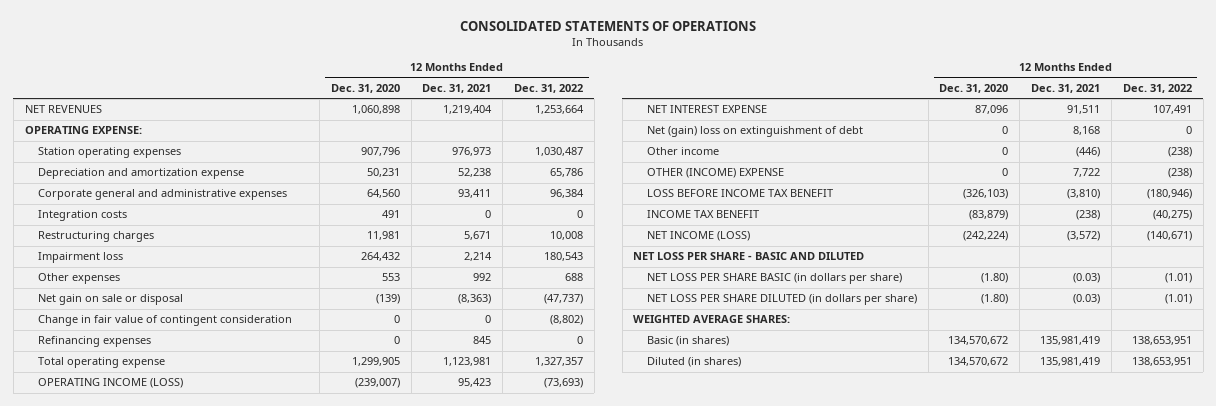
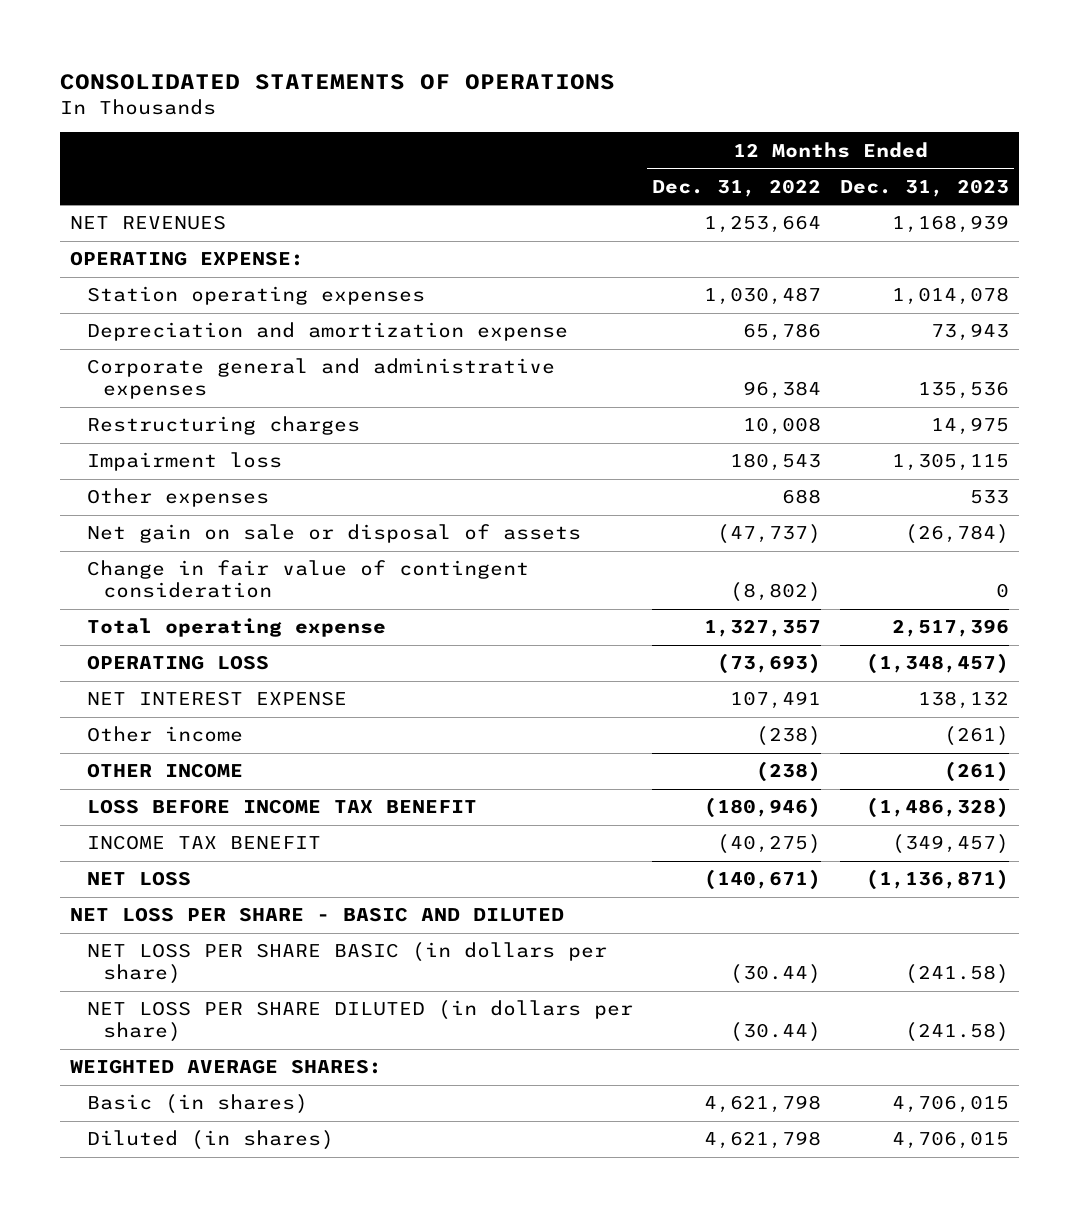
[330,83,400,93] Dec. 31, 2020 -> none
[422,83,492,93] Dec. 31, 2021 -> none
none -> [840,178,1010,197] Dec. 31, 2023
[38,210,128,222] Integration costs -> none
[38,294,184,306] Net gain on sale or disposal -> [86,524,581,544] Net gain on sale or disposal of assets
[38,336,152,348] Refinancing expenses -> none
[38,378,184,389] OPERATING INCOME (LOSS) -> [86,655,269,671] OPERATING LOSS
[646,126,863,138] Net (gain) loss on extinguishment of debt -> none
[646,168,784,179] OTHER (INCOME) EXPENSE -> [86,763,243,779] OTHER INCOME
[646,231,750,242] NET INCOME (LOSS) -> [86,871,191,887] NET LOSS
[1164,273,1192,284] (1.01) -> [729,964,821,985] (30.44)
[1164,294,1192,305] (1.01) -> [729,1022,821,1043] (30.44)
[1131,336,1192,346] 138,653,951 -> [703,1095,821,1114] 4,621,798
[1131,357,1192,367] 138,653,951 -> [703,1131,821,1150] 4,621,798

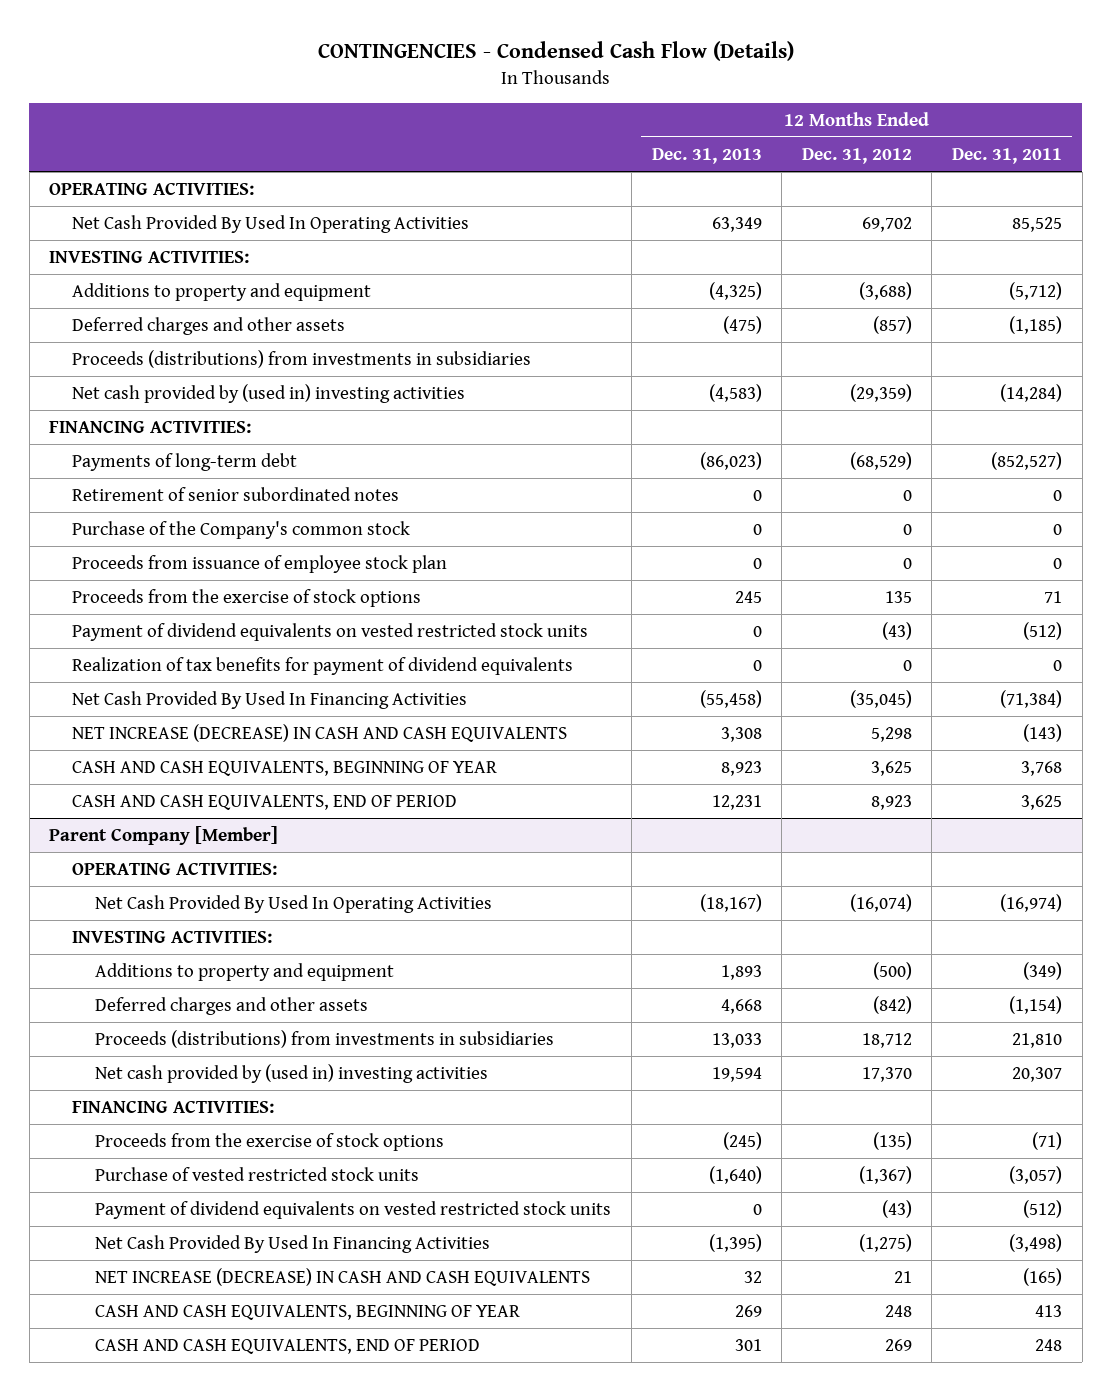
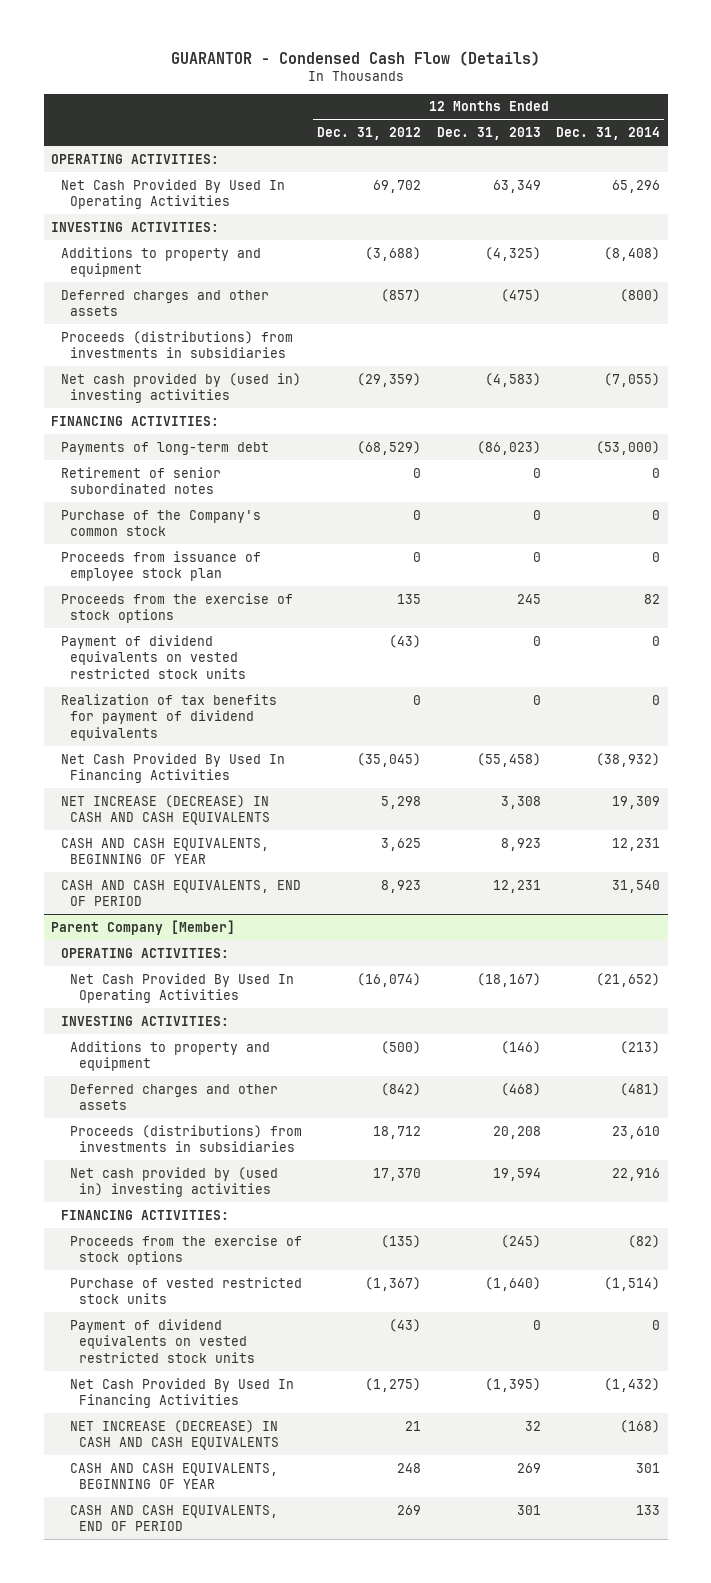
[317,41,794,62] CONTINGENCIES - Condensed Cash Flow (Details) -> [170,50,540,66] GUARANTOR - Condensed Cash Flow (Details)
[952,147,1063,164] Dec. 31, 2011 -> none
none -> [556,126,661,140] Dec. 31, 2014
[720,964,762,980] 1,893 -> [500,1040,541,1054] (146)
[720,998,762,1014] 4,668 -> [500,1082,541,1096] (468)
[711,1032,762,1048] 13,033 -> [492,1125,541,1139] 20,208

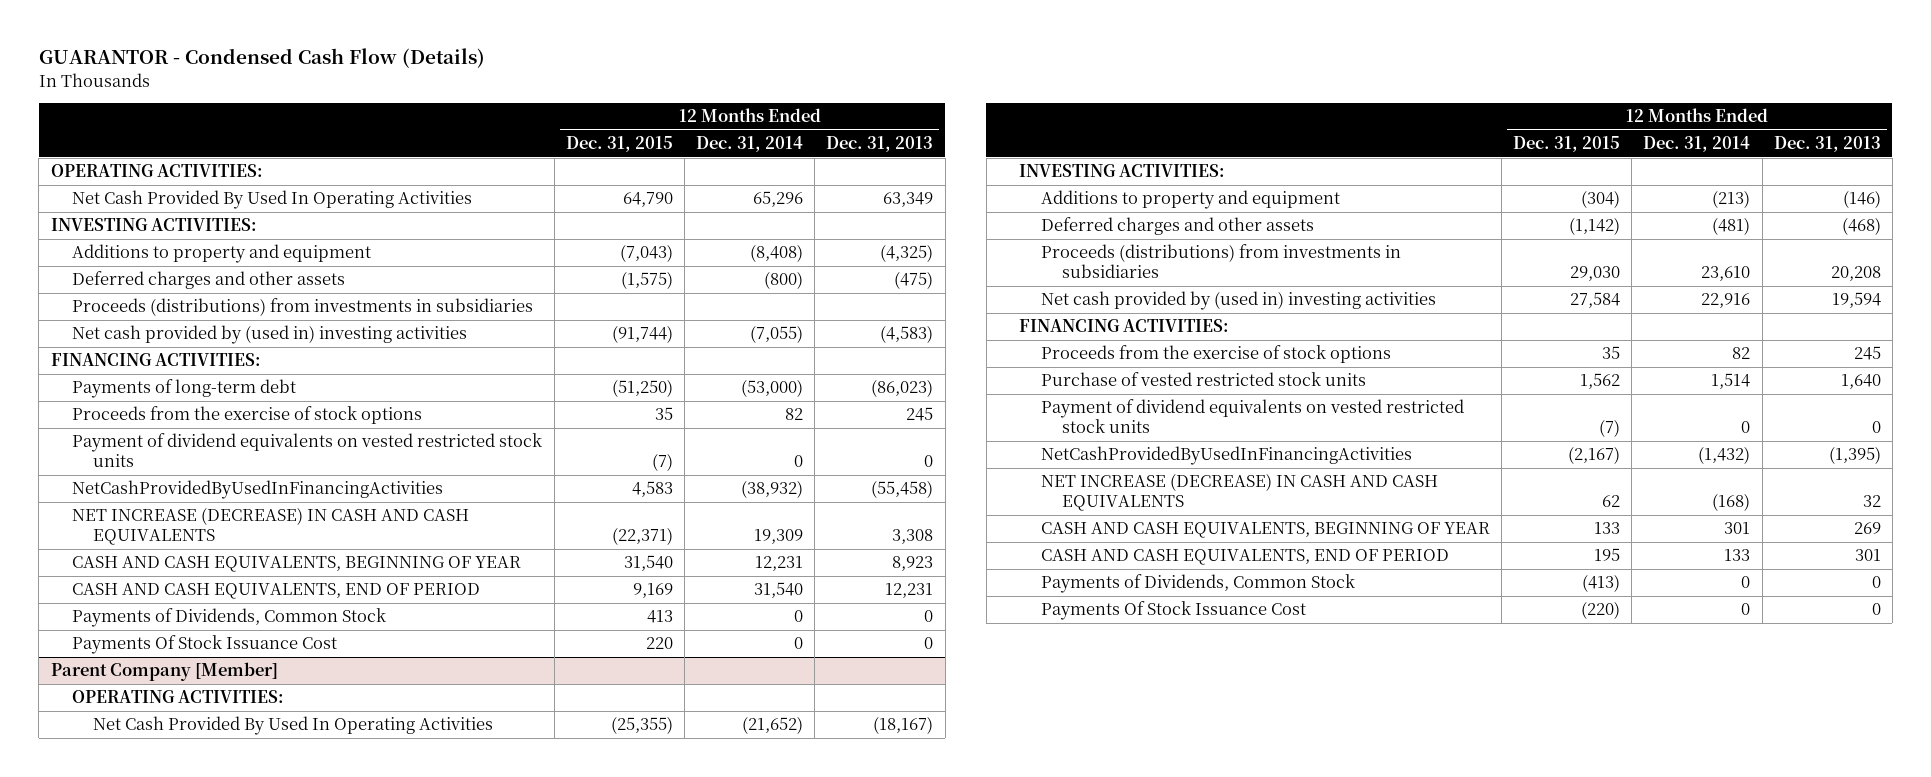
[317,126,422,140] Dec. 31, 2012 -> none
none -> [565,136,673,153] Dec. 31, 2015
[60,466,221,495] Retirement of senior subordinated notes -> none
[60,509,261,537] Purchase of the Company's common stock -> none
[60,550,261,582] Proceeds from issuance of employee stock plan -> none
[60,693,277,741] Realization of tax benefits for payment of dividend equivalents -> none
[60,752,285,784] Net Cash Provided By Used In Financing Activities -> [71,480,443,500] NetCashProvidedByUsedInFinancingActivities
none -> [71,608,386,628] Payments of Dividends, Common Stock
none -> [71,635,337,655] Payments Of Stock Issuance Cost
[500,1234,541,1248] (245) -> [1853,346,1881,361] 245
[628,1234,661,1248] (82) -> [1732,347,1751,360] 82
[484,1276,541,1291] (1,640) -> [1840,374,1881,390] 1,640
[604,1276,661,1291] (1,514) -> [1711,373,1751,390] 1,514
[69,1377,294,1409] Net Cash Provided By Used In Financing Activities -> [1040,446,1412,466] NetCashProvidedByUsedInFinancingActivities
none -> [1040,574,1355,594] Payments of Dividends, Common Stock
none -> [1040,601,1306,621] Payments Of Stock Issuance Cost

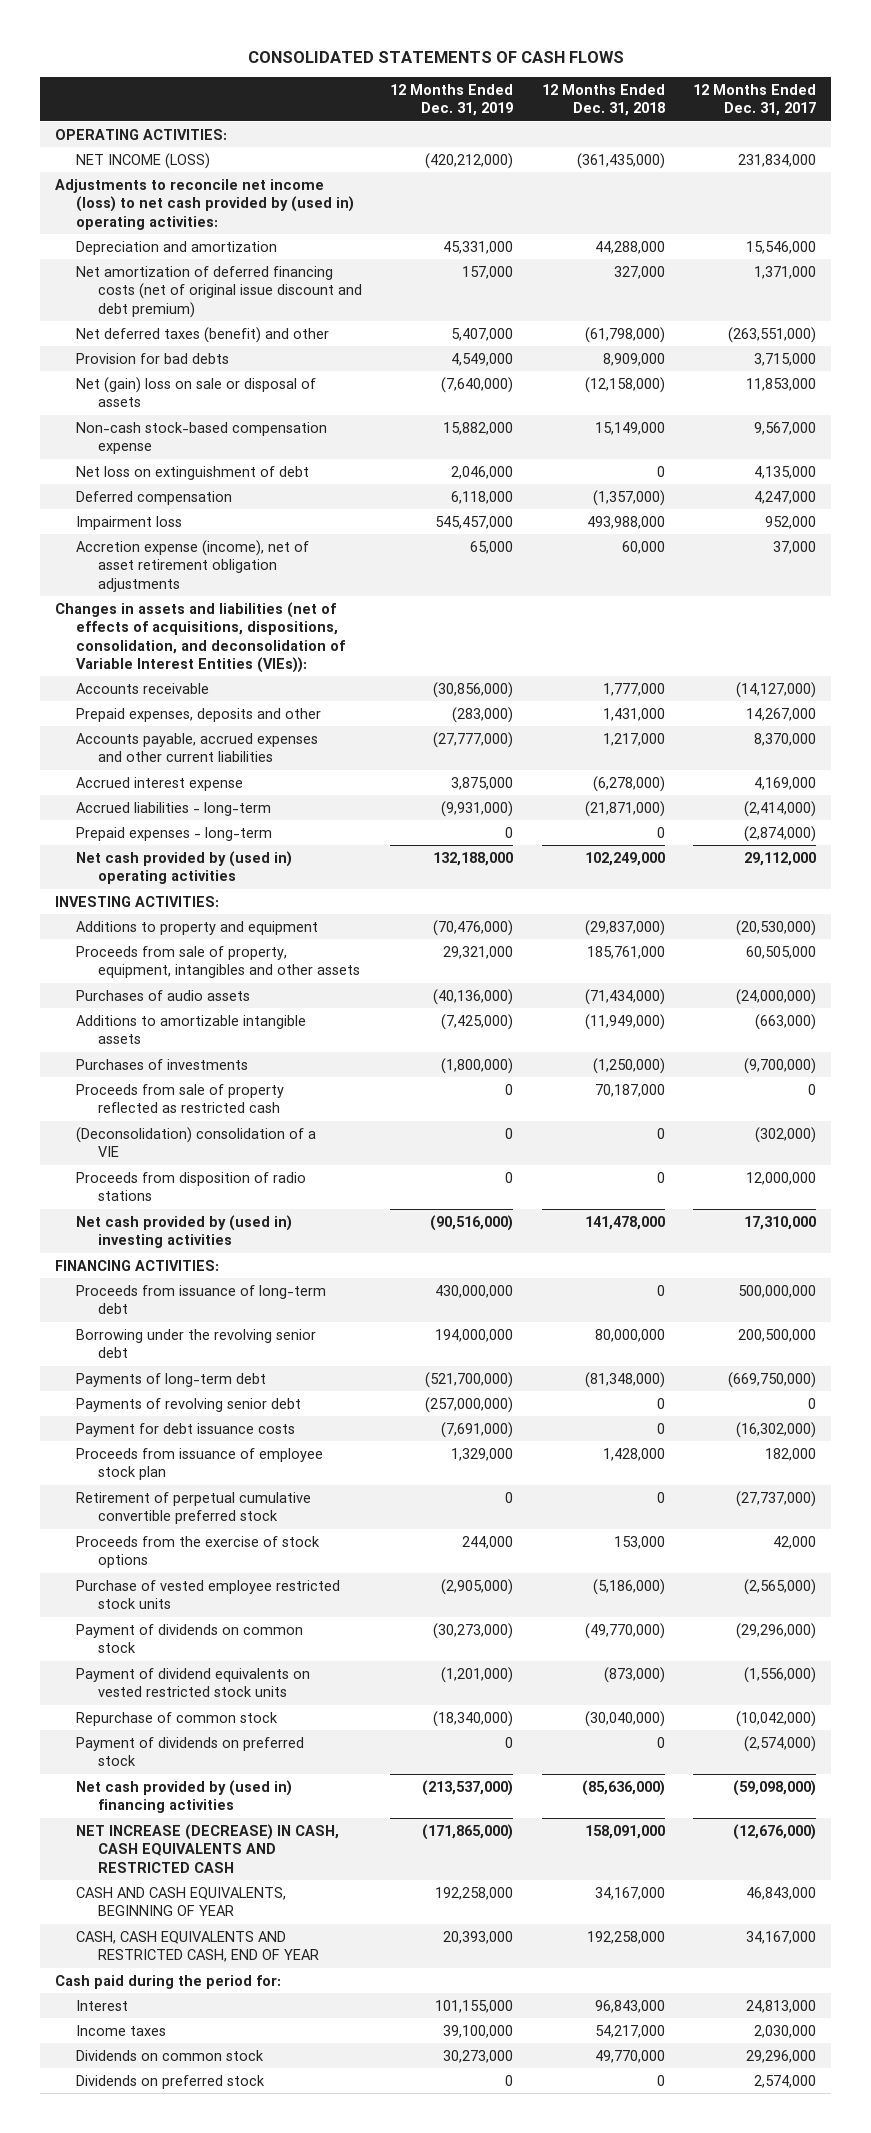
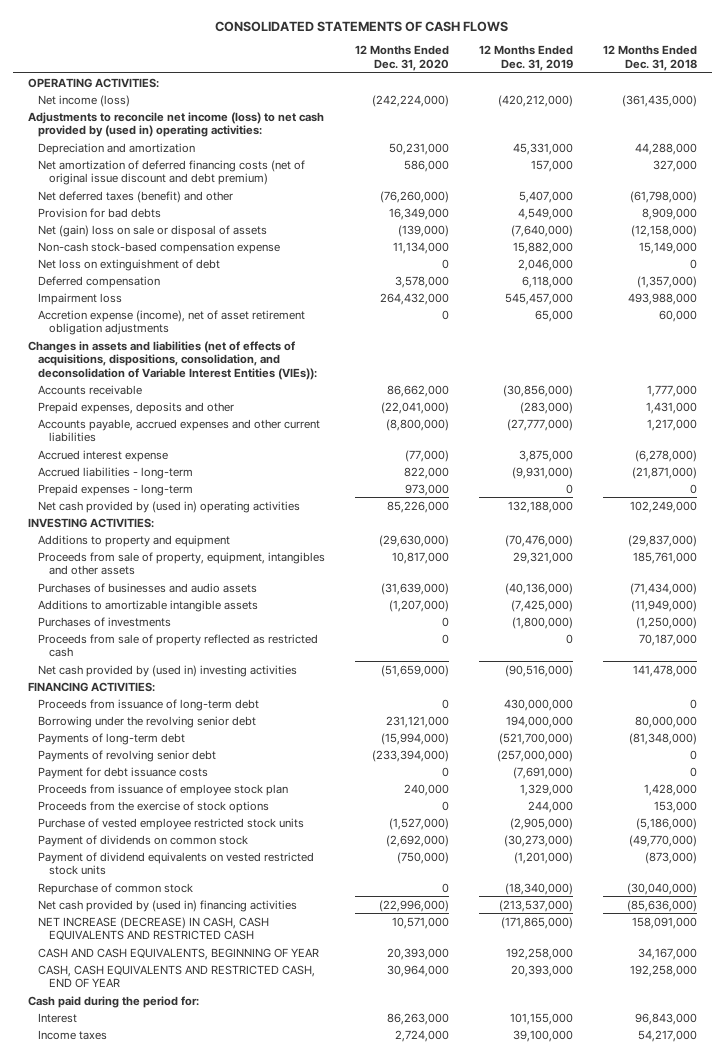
[693,83,817,116] 12 Months Ended Dec. 31, 2017 -> none
none -> [355,45,450,71] 12 Months Ended Dec. 31, 2020
[76,152,211,169] NET INCOME (LOSS) -> [38,94,131,107] Net income (loss)
[76,989,251,1001] Purchases of audio assets -> [38,582,258,593] Purchases of businesses and audio assets
[76,1126,317,1158] (Deconsolidation) consolidation of a VIE -> none
[76,1171,307,1202] Proceeds from disposition of radio stations -> none
[76,1491,312,1525] Retirement of perpetual cumulative convertible preferred stock -> none
[76,1736,305,1767] Payment of dividends on preferred stock -> none
[76,2049,265,2061] Dividends on common stock -> none
[76,2074,266,2089] Dividends on preferred stock -> none

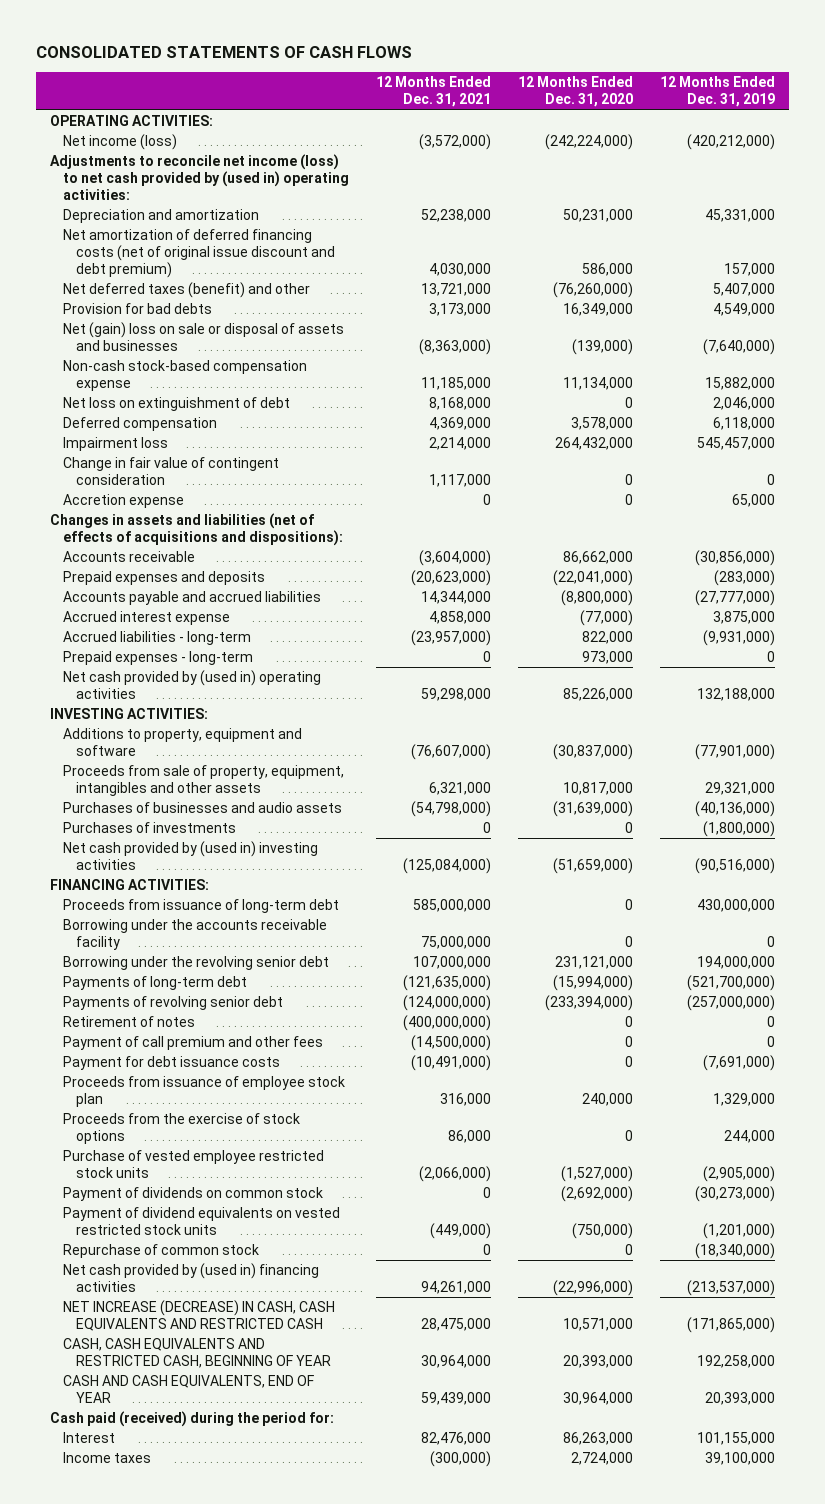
[602,45,697,71] 12 Months Ended Dec. 31, 2018 -> none
none -> [376,76,492,108] 12 Months Ended Dec. 31, 2021
[38,224,268,237] Net (gain) loss on sale or disposal of assets -> [63,322,345,352] Net (gain) loss on sale or disposal of assets and businesses
none -> [63,457,280,486] Change in fair value of contingent consideration
[38,309,306,336] Accretion expense (income), net of asset retirement obligation adjustments -> [63,494,185,509] Accretion expense
[27,340,318,380] Changes in assets and liabilities (net of effects of acquisitions, dispositions, consolidation, and deconsolidation of Variable Interest Entities (VIEs)): -> [49,513,344,547] Changes in assets and liabilities (net of effects of acquisitions and dispositions):
[38,401,235,414] Prepaid expenses, deposits and other -> [63,571,266,586] Prepaid expenses and deposits
[38,418,321,443] Accounts payable, accrued expenses and other current liabilities -> [63,591,322,606] Accounts payable and accrued liabilities
[38,534,231,547] Additions to property and equipment -> [63,728,303,757] Additions to property, equipment and software
[379,534,450,547] (29,630,000) -> [553,744,634,761] (30,837,000)
[504,534,573,547] (70,476,000) -> [695,744,776,761] (77,901,000)
[38,599,259,612] Additions to amortizable intangible assets -> none
[38,633,319,658] Proceeds from sale of property reflected as restricted cash -> none
none -> [63,919,328,951] Borrowing under the accounts receivable facility
none -> [63,1016,196,1028] Retirement of notes
none -> [63,1036,324,1051] Payment of call premium and other fees
[38,947,320,960] CASH AND CASH EQUIVALENTS, BEGINNING OF YEAR -> [63,1338,332,1369] CASH, CASH EQUIVALENTS AND RESTRICTED CASH, BEGINNING OF YEAR
[38,964,316,989] CASH, CASH EQUIVALENTS AND RESTRICTED CASH, END OF YEAR -> [63,1375,315,1404] CASH AND CASH EQUIVALENTS, END OF YEAR
[27,995,199,1008] Cash paid during the period for: -> [49,1411,334,1428] Cash paid (received) during the period for:

